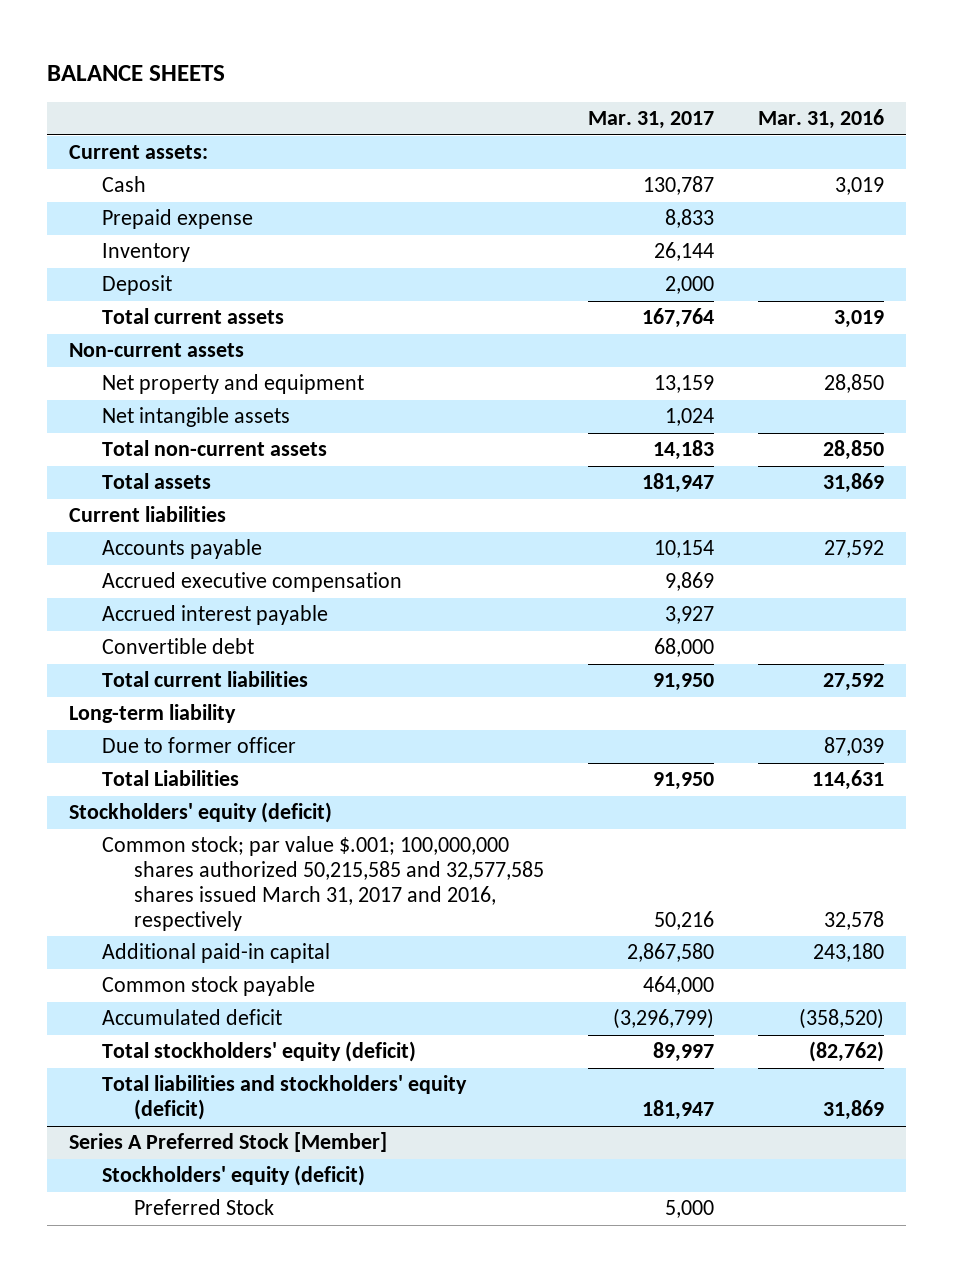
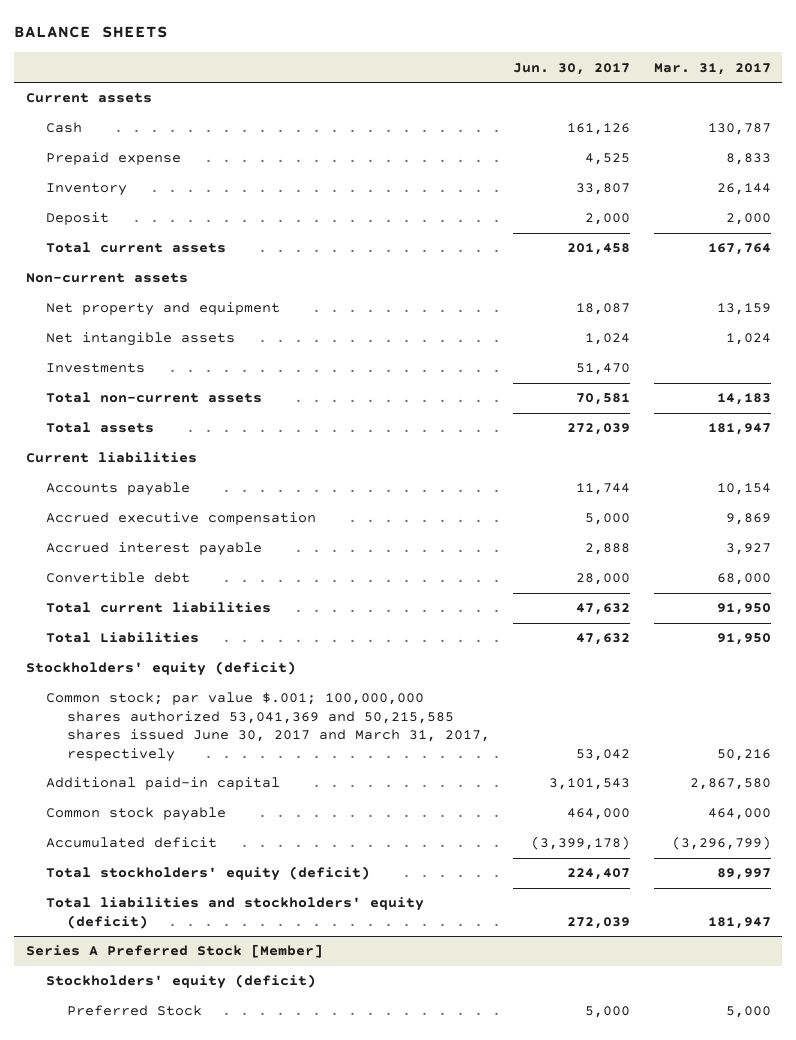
[758,109,885,130] Mar. 31, 2016 -> none
none -> [513,62,631,75] Jun. 30, 2017
[69,145,209,160] Current assets: -> [25,93,152,104] Current assets
none -> [46,363,146,374] Investments
[69,704,237,724] Long-term liability -> none
[101,737,296,754] Due to former officer -> none
[101,836,545,931] Common stock; par value $.001; 100,000,000 shares authorized 50,215,585 and 32,577,585 shares issued March 31, 2017 and 2016, respectively -> [46,692,490,762] Common stock; par value $.001; 100,000,000 shares authorized 53,041,369 and 50,215,585 shares issued June 30, 2017 and March 31, 2017, respectively

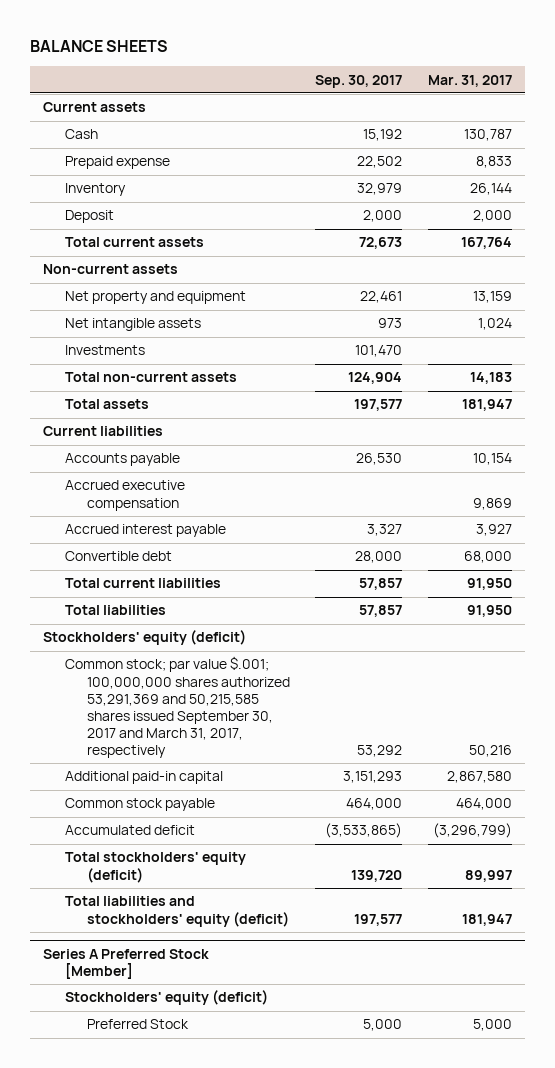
[513,62,631,75] Jun. 30, 2017 -> none
none -> [315,74,403,88] Sep. 30, 2017
[46,632,200,644] Total Liabilities -> [64,605,166,616] Total liabilities
[46,692,490,762] Common stock; par value $.001; 100,000,000 shares authorized 53,041,369 and 50,215,585 shares issued June 30, 2017 and March 31, 2017, respectively -> [64,656,290,759] Common stock; par value $.001; 100,000,000 shares authorized 53,291,369 and 50,215,585 shares issued September 30, 2017 and March 31, 2017, respectively

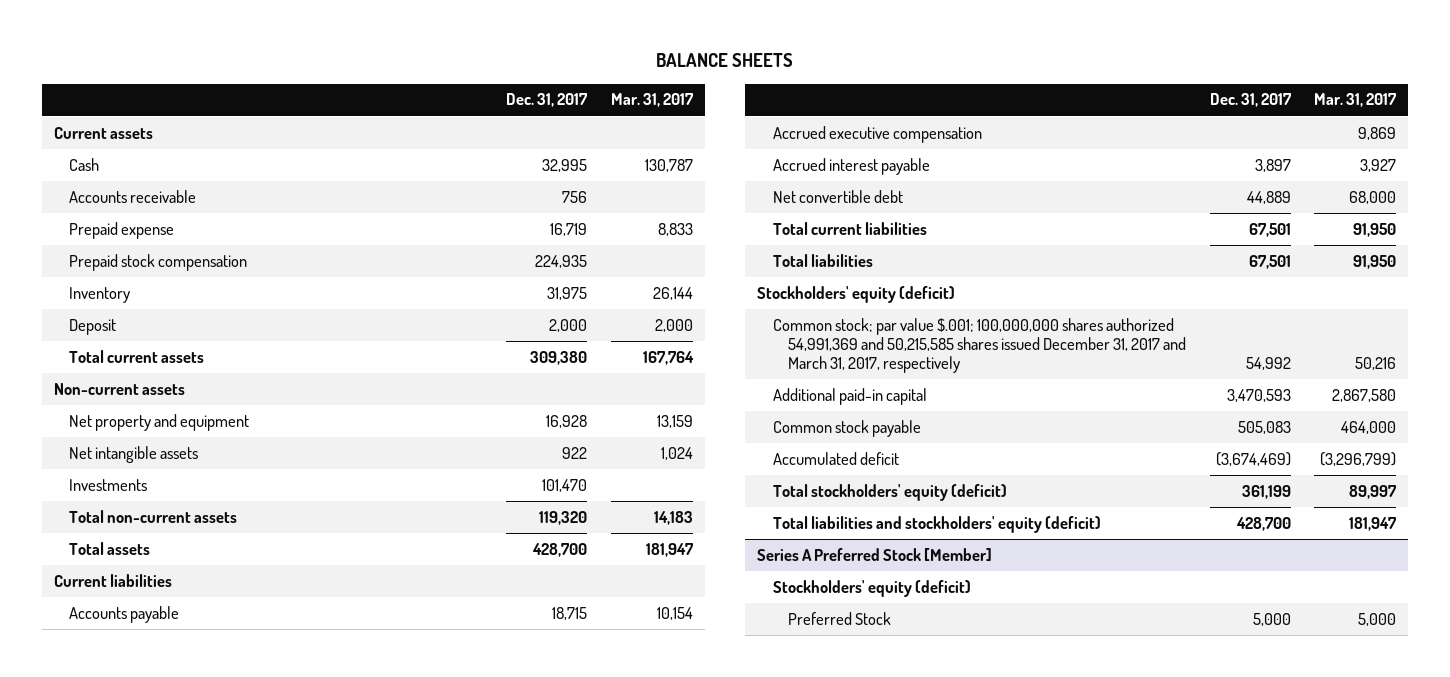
[315,74,403,88] Sep. 30, 2017 -> none
none -> [506,93,589,108] Dec. 31, 2017
none -> [69,189,197,203] Accounts receivable
none -> [69,253,248,271] Prepaid stock compensation
[64,551,172,562] Convertible debt -> [772,189,903,203] Net convertible debt
[64,656,290,759] Common stock; par value $.001; 100,000,000 shares authorized 53,291,369 and 50,215,585 shares issued September 30, 2017 and March 31, 2017, respectively -> [772,317,1187,374] Common stock; par value $.001; 100,000,000 shares authorized 54,991,369 and 50,215,585 shares issued December 31, 2017 and March 31, 2017, respectively

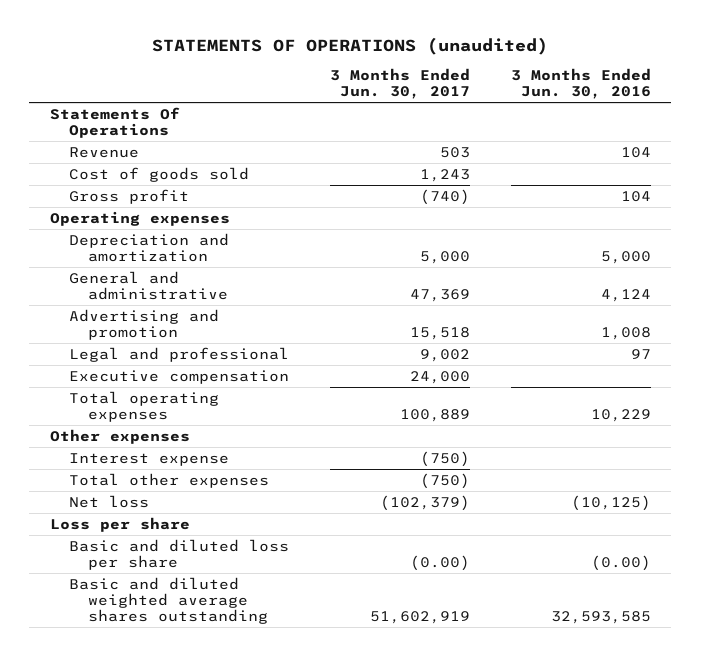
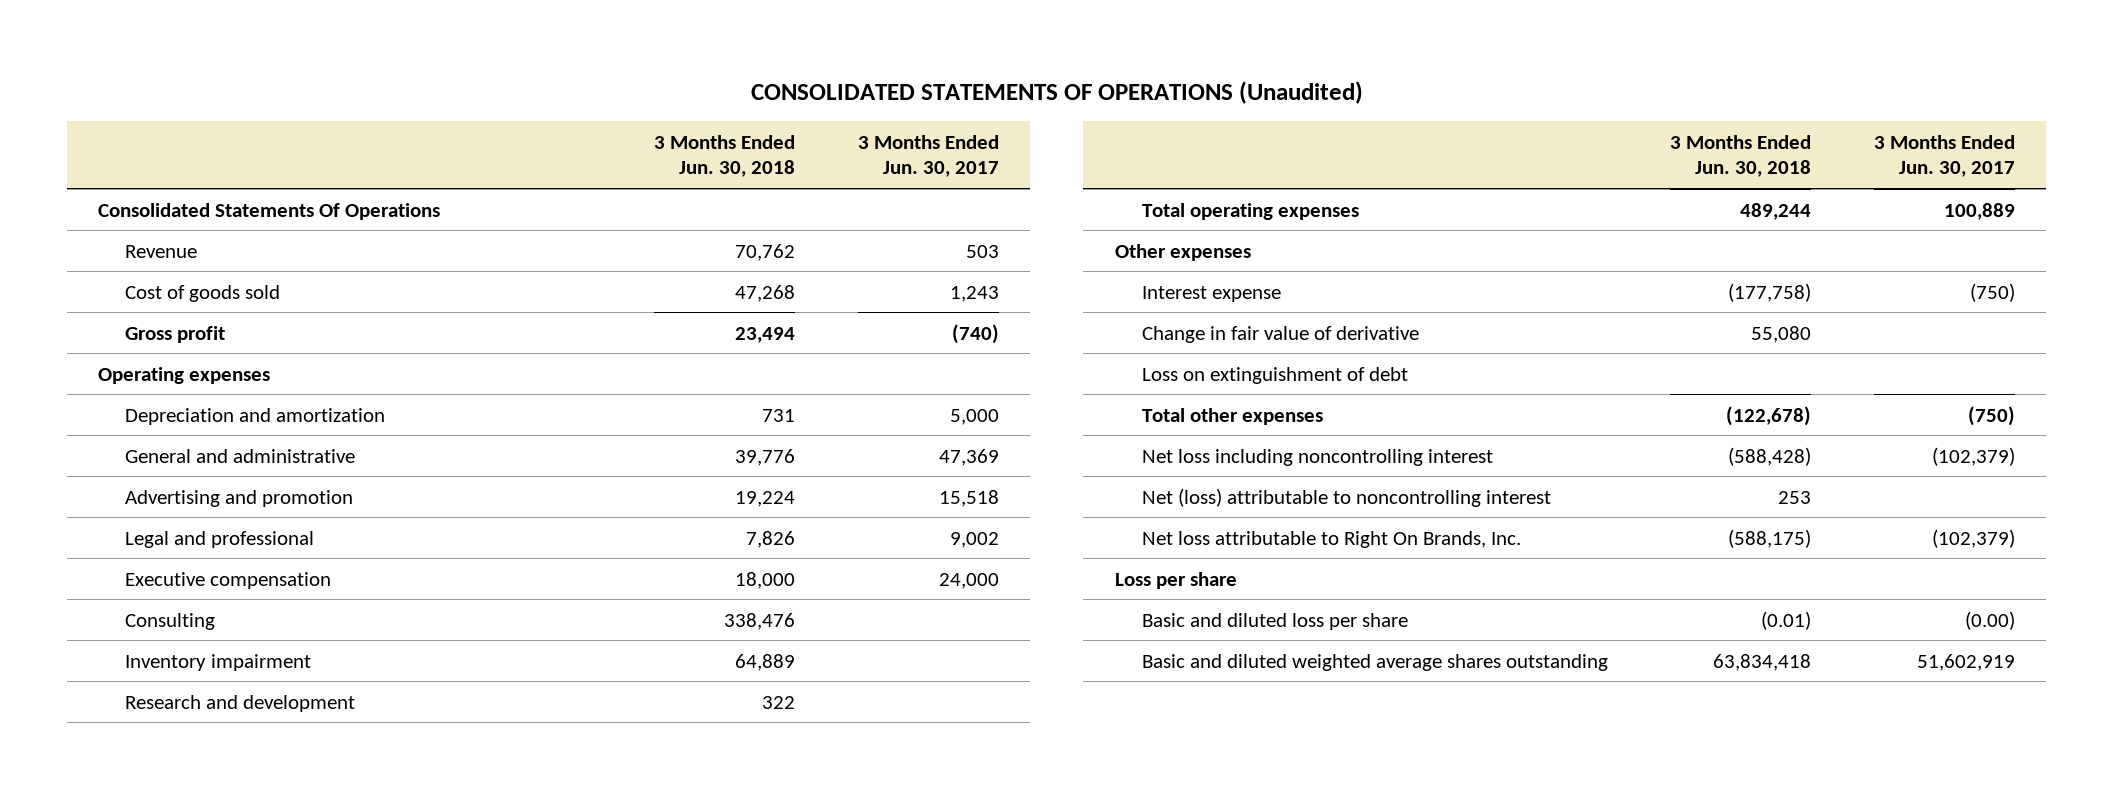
[152,36,549,55] STATEMENTS OF OPERATIONS (unaudited) -> [750,80,1363,104] CONSOLIDATED STATEMENTS OF OPERATIONS (Unaudited)
[510,68,651,100] 3 Months Ended Jun. 30, 2016 -> none
none -> [654,134,796,178] 3 Months Ended Jun. 30, 2018
[49,106,180,138] Statements Of Operations -> [98,202,441,220] Consolidated Statements Of Operations
none -> [125,612,216,630] Consulting
none -> [125,653,312,671] Inventory impairment
none -> [125,694,356,712] Research and development
none -> [1141,325,1419,343] Change in fair value of derivative
none -> [1141,366,1408,384] Loss on extinguishment of debt
none -> [1141,448,1493,466] Net loss including noncontrolling interest
none -> [1141,487,1551,507] Net (loss) attributable to noncontrolling interest
[68,494,149,508] Net loss -> [1141,530,1521,548] Net loss attributable to Right On Brands, Inc.

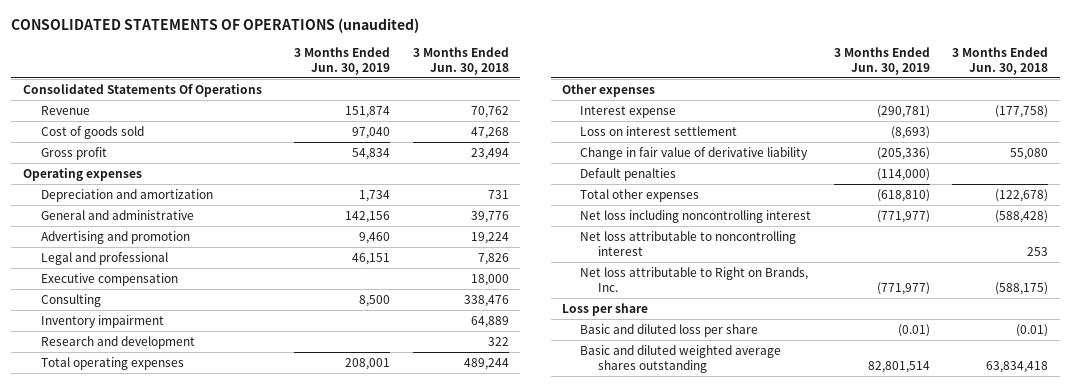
[750,80,1363,104] CONSOLIDATED STATEMENTS OF OPERATIONS (Unaudited) -> [11,17,420,33] CONSOLIDATED STATEMENTS OF OPERATIONS (unaudited)
[857,134,999,178] 3 Months Ended Jun. 30, 2017 -> none
none -> [294,46,391,75] 3 Months Ended Jun. 30, 2019
[1141,366,1408,384] Loss on extinguishment of debt -> none
none -> [580,125,738,136] Loss on interest settlement
[1141,325,1419,343] Change in fair value of derivative -> [580,146,809,160] Change in fair value of derivative liability
none -> [580,167,677,181] Default penalties
[1141,487,1551,507] Net (loss) attributable to noncontrolling interest -> [580,230,797,256] Net loss attributable to noncontrolling interest
[1141,530,1521,548] Net loss attributable to Right On Brands, Inc. -> [580,266,809,292] Net loss attributable to Right on Brands, Inc.

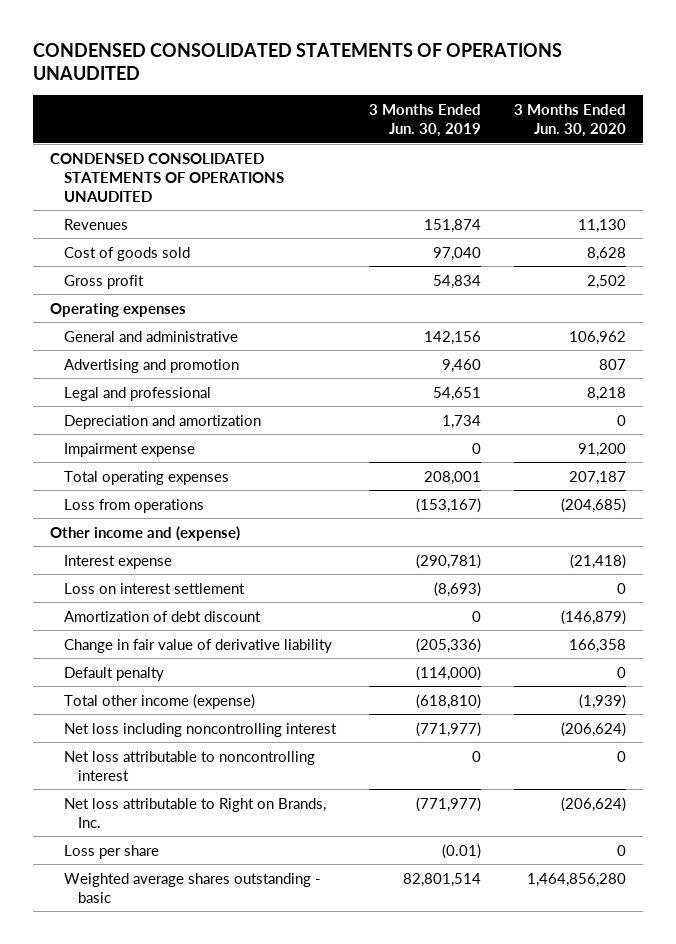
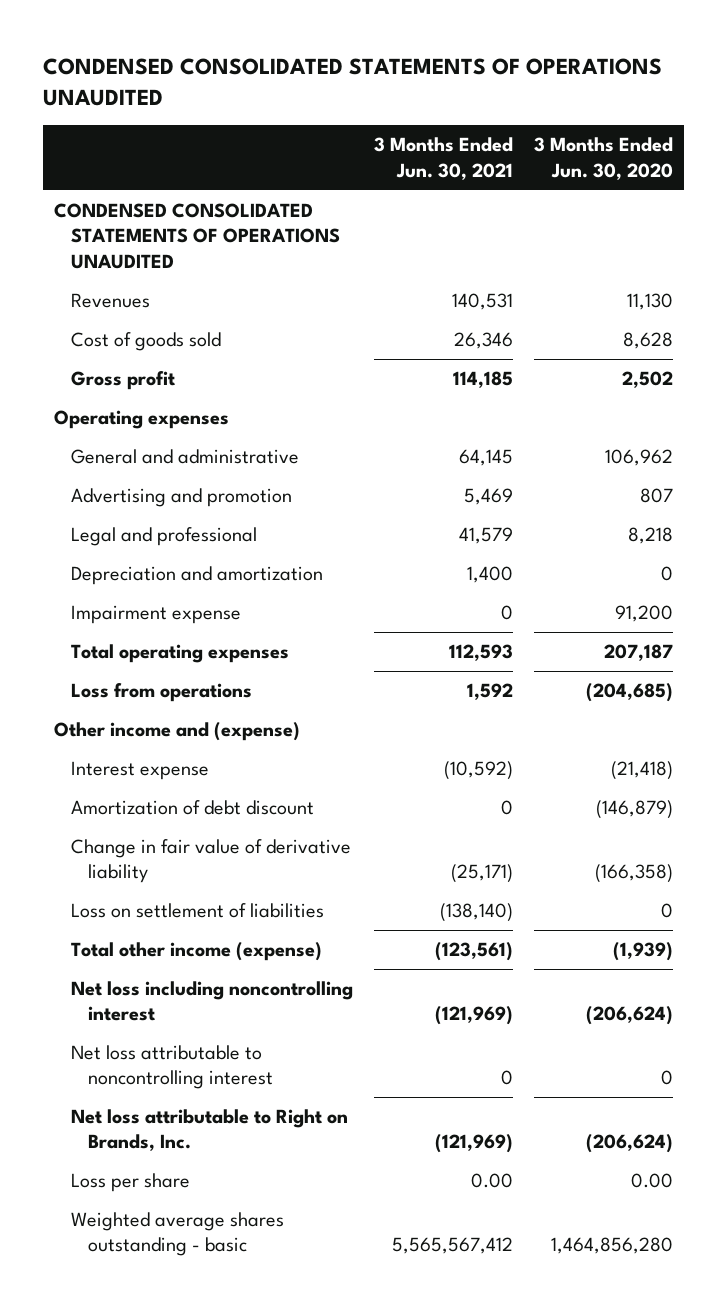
[369,103,482,137] 3 Months Ended Jun. 30, 2019 -> none
none -> [373,137,513,180] 3 Months Ended Jun. 30, 2021
[64,582,246,594] Loss on interest settlement -> none
[64,666,165,681] Default penalty -> none
[569,638,627,653] 166,358 -> [595,864,674,884] (166,358)
none -> [70,902,324,918] Loss on settlement of liabilities
[617,844,627,856] 0 -> [631,1172,674,1188] 0.00

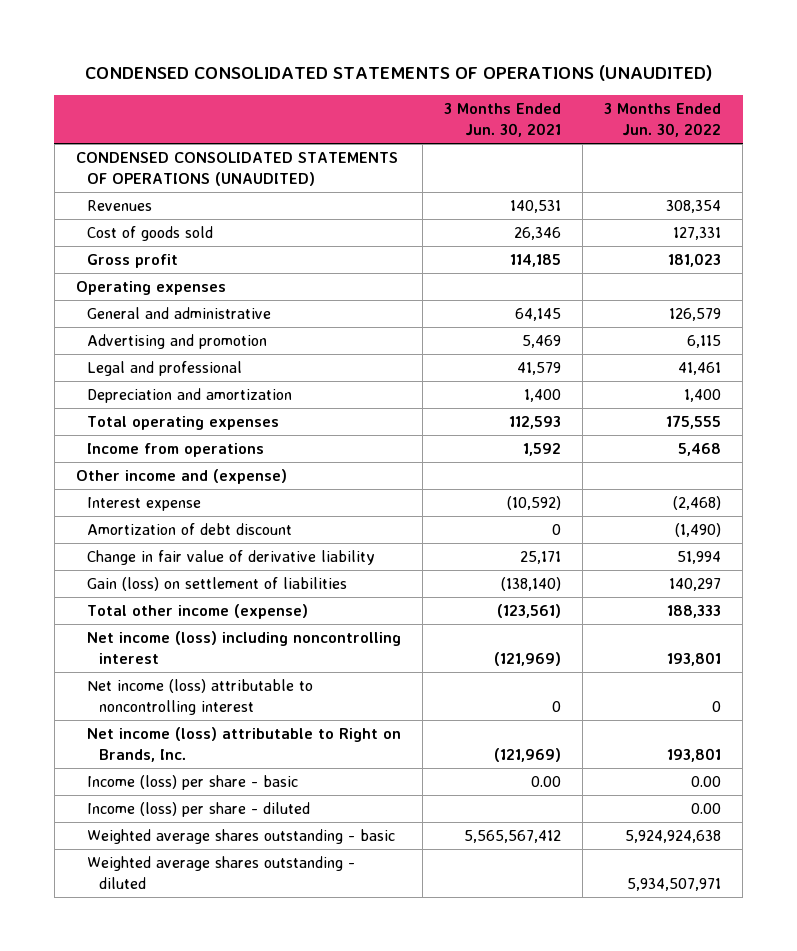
[42,58,662,107] CONDENSED CONSOLIDATED STATEMENTS OF OPERATIONS UNAUDITED -> [85,65,713,82] CONDENSED CONSOLIDATED STATEMENTS OF OPERATIONS (UNAUDITED)
[534,137,674,180] 3 Months Ended Jun. 30, 2020 -> none
none -> [604,103,722,137] 3 Months Ended Jun. 30, 2022
[53,202,340,269] CONDENSED CONSOLIDATED STATEMENTS OF OPERATIONS UNAUDITED -> [75,152,398,186] CONDENSED CONSOLIDATED STATEMENTS OF OPERATIONS (UNAUDITED)
[70,604,241,624] Impairment expense -> none
[70,682,252,702] Loss from operations -> [87,443,265,458] Income from operations
[450,864,513,884] (25,171) -> [520,551,562,565] 25,171
[70,902,324,918] Loss on settlement of liabilities -> [87,577,348,592] Gain (loss) on settlement of liabilities
[70,980,353,1022] Net loss including noncontrolling interest -> [87,631,402,664] Net income (loss) including noncontrolling interest
[70,1044,273,1090] Net loss attributable to noncontrolling interest -> [87,679,314,715] Net income (loss) attributable to noncontrolling interest
[70,1108,348,1152] Net loss attributable to Right on Brands, Inc. -> [87,727,402,762] Net income (loss) attributable to Right on Brands, Inc.
[70,1172,190,1192] Loss per share -> [87,775,299,791] Income (loss) per share - basic
none -> [87,802,311,818] Income (loss) per share - diluted
none -> [87,856,356,889] Weighted average shares outstanding - diluted

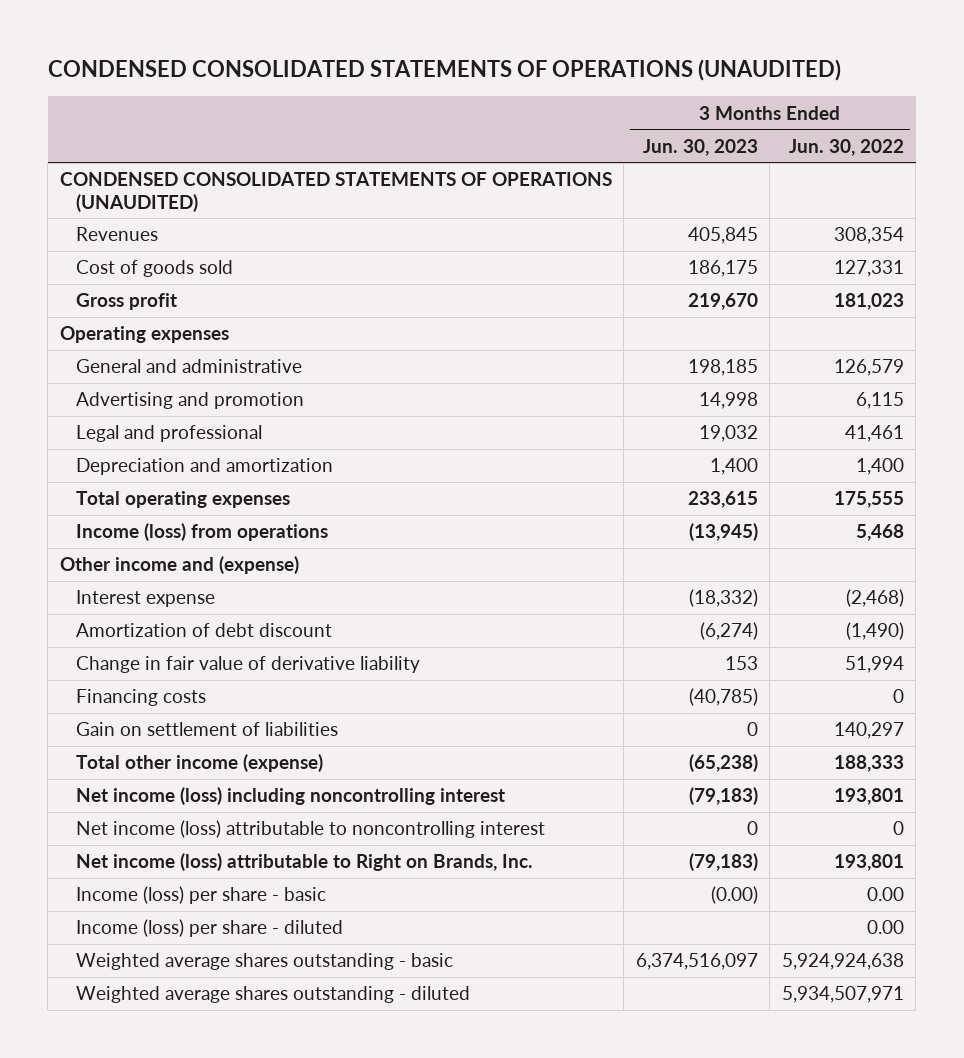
[444,103,562,137] 3 Months Ended Jun. 30, 2021 -> none
none -> [642,138,758,156] Jun. 30, 2023
[87,443,265,458] Income from operations -> [75,523,328,542] Income (loss) from operations
none -> [75,689,206,707] Financing costs
[87,577,348,592] Gain (loss) on settlement of liabilities -> [75,722,338,737] Gain on settlement of liabilities

